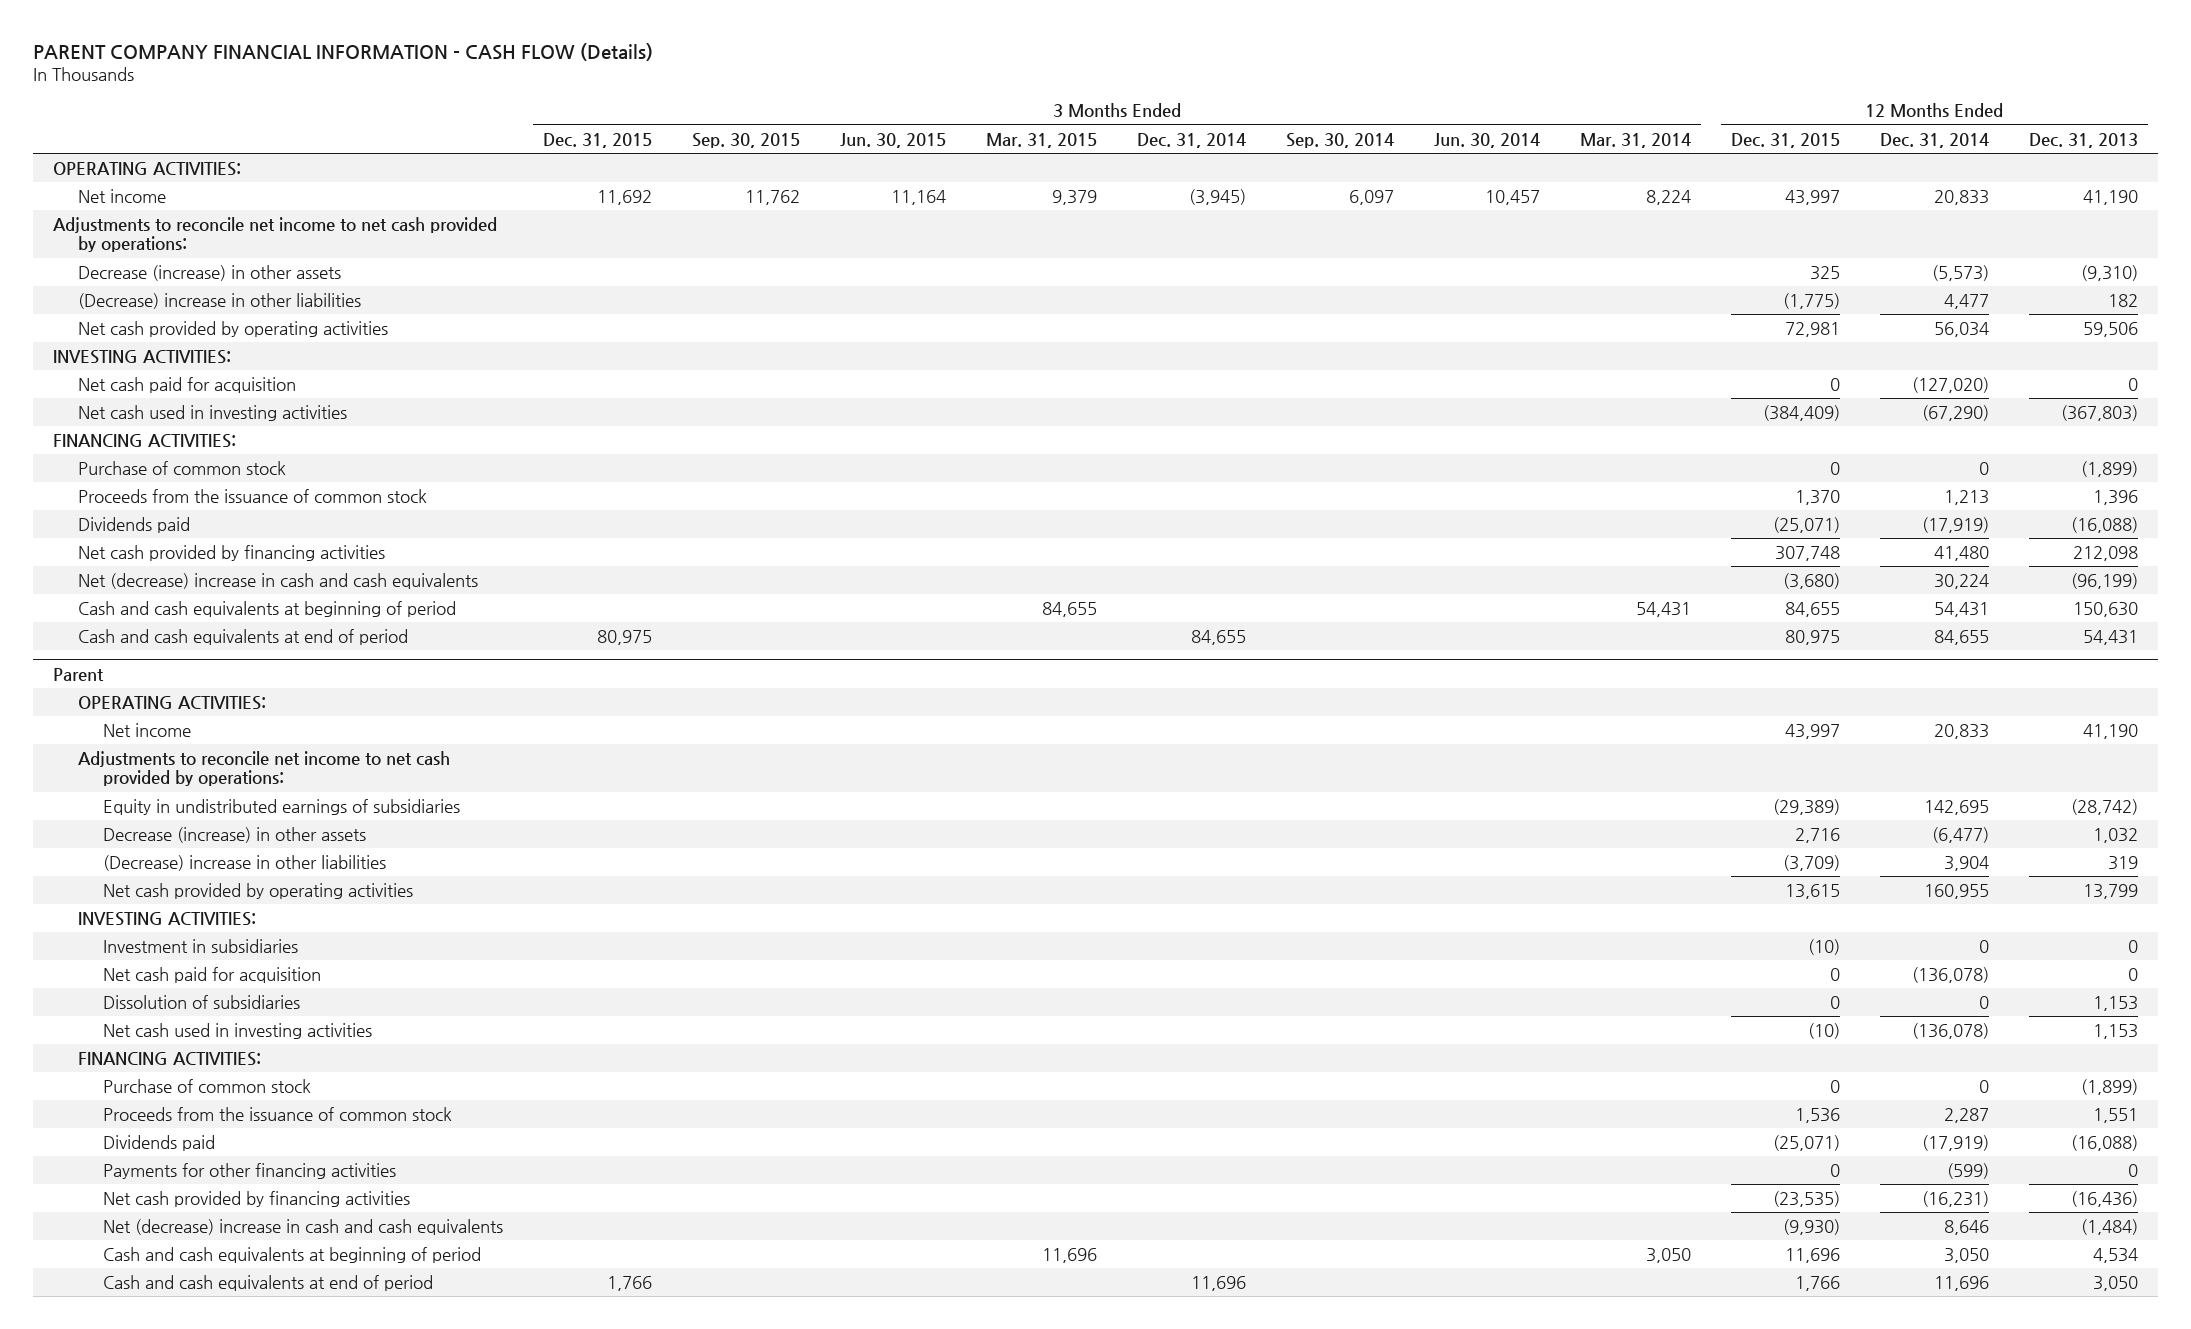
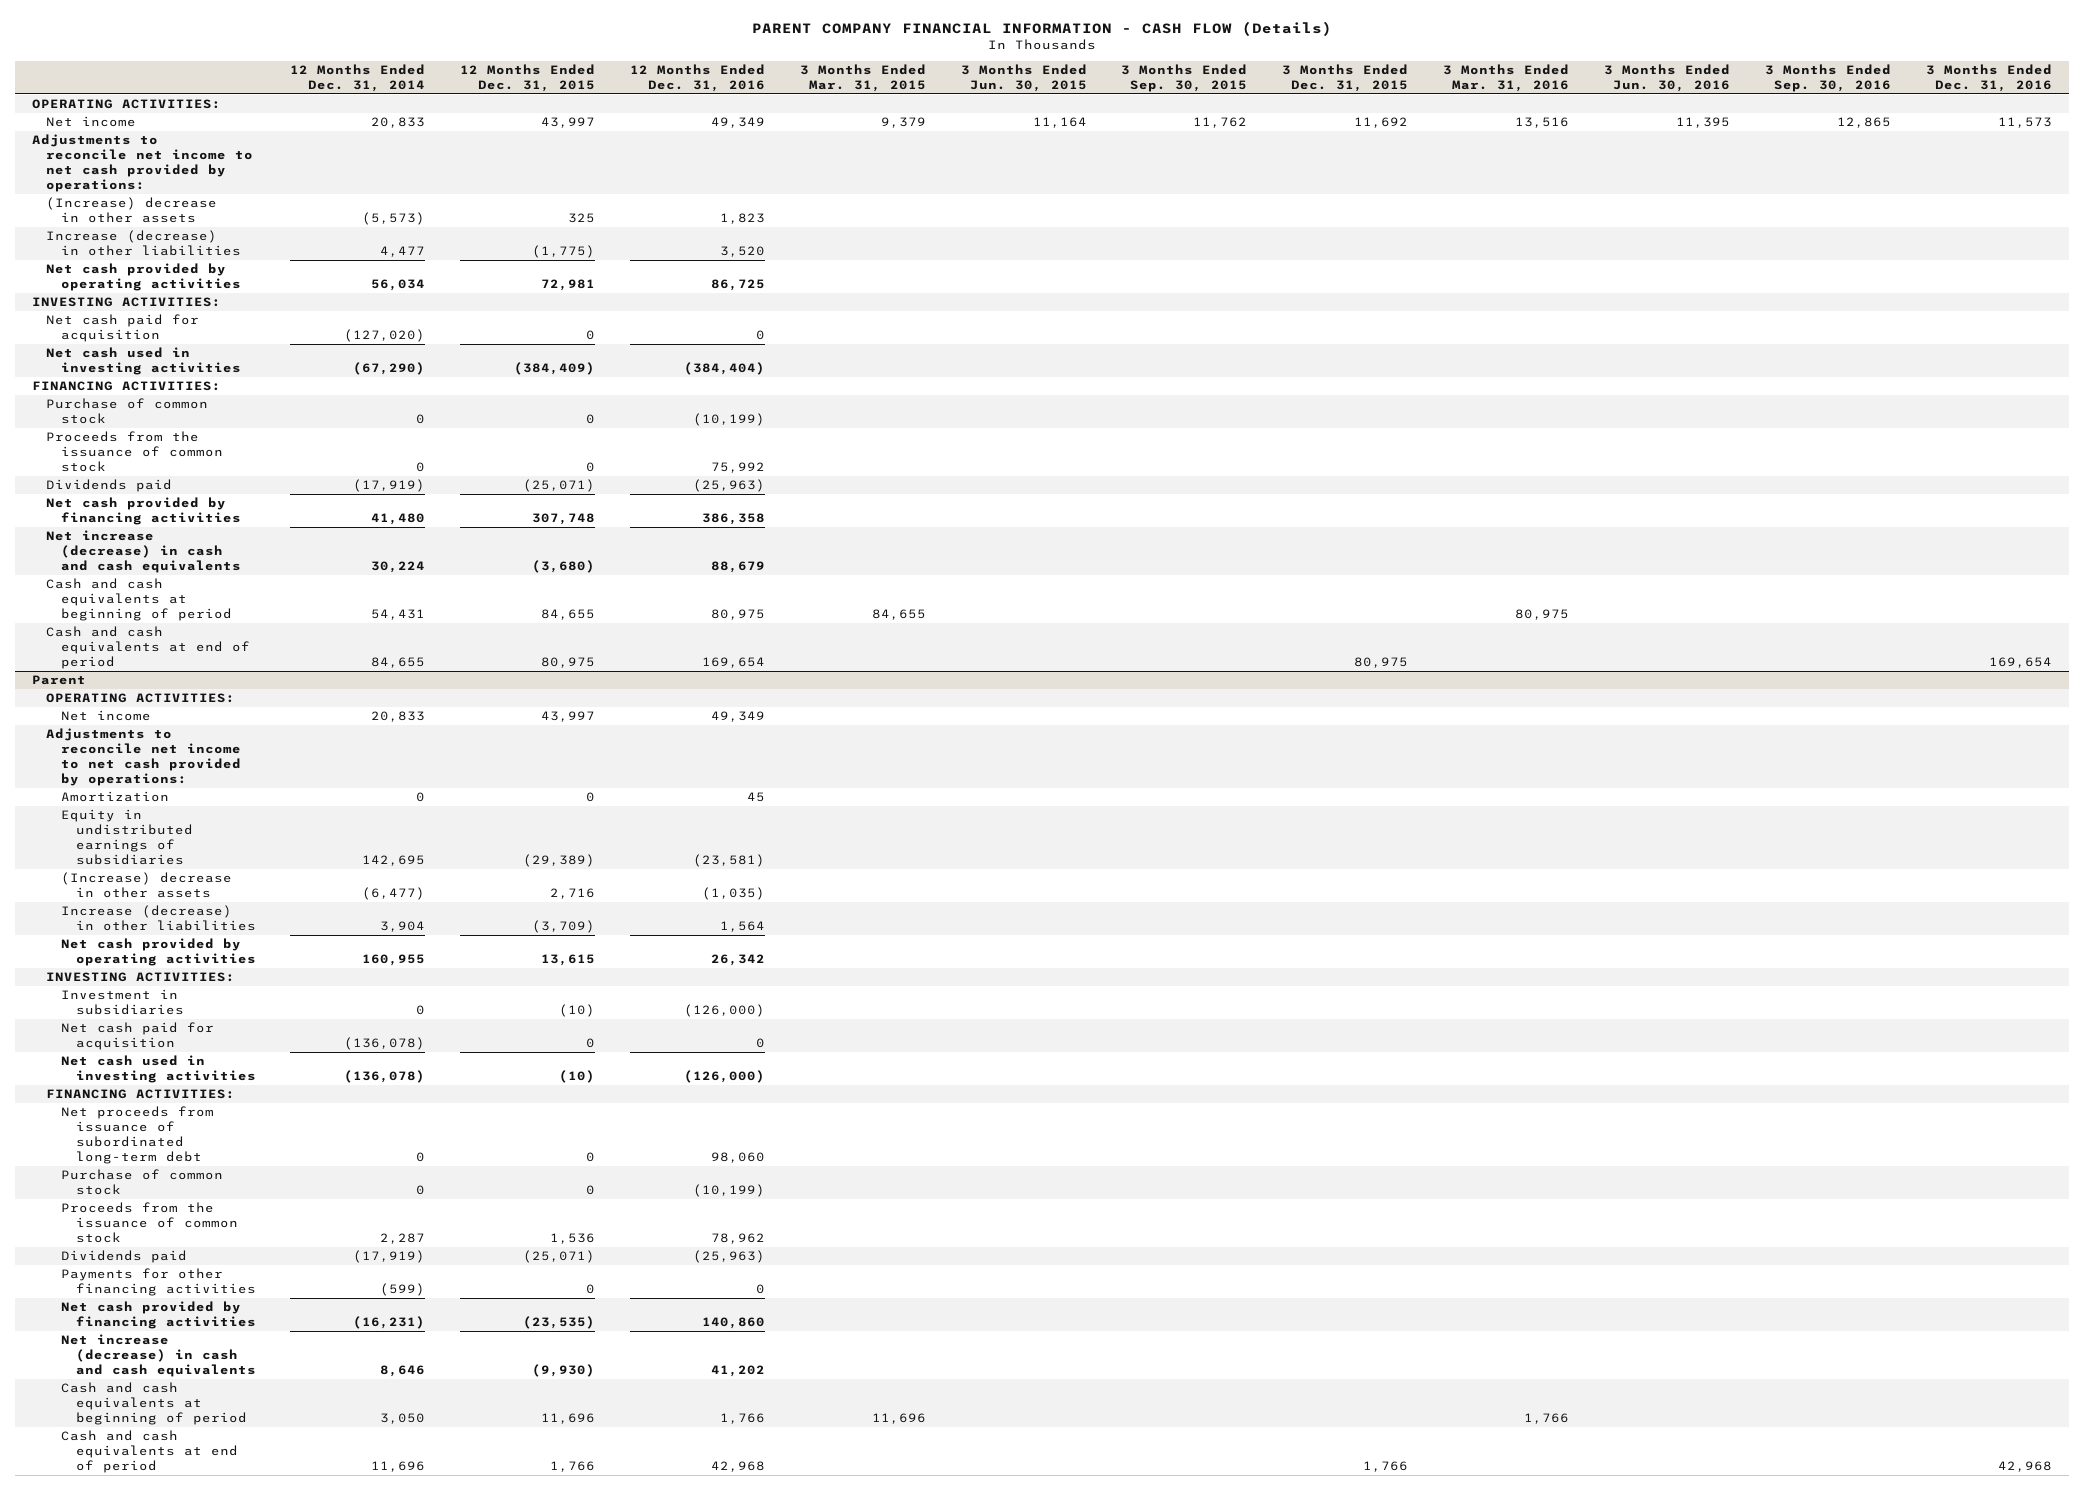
[1136,132,1246,148] Dec. 31, 2014 -> none
[1285,132,1394,148] Sep. 30, 2014 -> none
[1433,132,1540,148] Jun. 30, 2014 -> none
[1579,132,1691,148] Mar. 31, 2014 -> none
[2028,132,2138,148] Dec. 31, 2013 -> none
none -> [630,63,766,92] 12 Months Ended Dec. 31, 2016
none -> [1443,63,1570,92] 3 Months Ended Mar. 31, 2016
none -> [1603,63,1730,92] 3 Months Ended Jun. 30, 2016
none -> [1764,63,1891,92] 3 Months Ended Sep. 30, 2016
none -> [1925,63,2052,92] 3 Months Ended Dec. 31, 2016
[77,264,341,281] Decrease (increase) in other assets -> [46,197,218,224] (Increase) decrease in other assets
[77,292,361,309] (Decrease) increase in other liabilities -> [46,230,242,257] Increase (decrease) in other liabilities
[1794,489,1840,505] 1,370 -> [586,461,596,472] 0
[1943,489,1989,505] 1,213 -> [416,461,426,472] 0
[77,572,478,589] Net (decrease) increase in cash and cash equivalents -> [46,530,242,573] Net increase (decrease) in cash and cash equivalents
none -> [61,791,170,803] Amortization
[102,826,366,843] Decrease (increase) in other assets -> [61,872,233,899] (Increase) decrease in other assets
[102,854,386,871] (Decrease) increase in other liabilities -> [61,905,256,932] Increase (decrease) in other liabilities
[102,994,300,1009] Dissolution of subsidiaries -> none
none -> [61,1106,215,1164] Net proceeds from issuance of subordinated long-term debt
[102,1218,503,1235] Net (decrease) increase in cash and cash equivalents -> [61,1334,256,1377] Net increase (decrease) in cash and cash equivalents

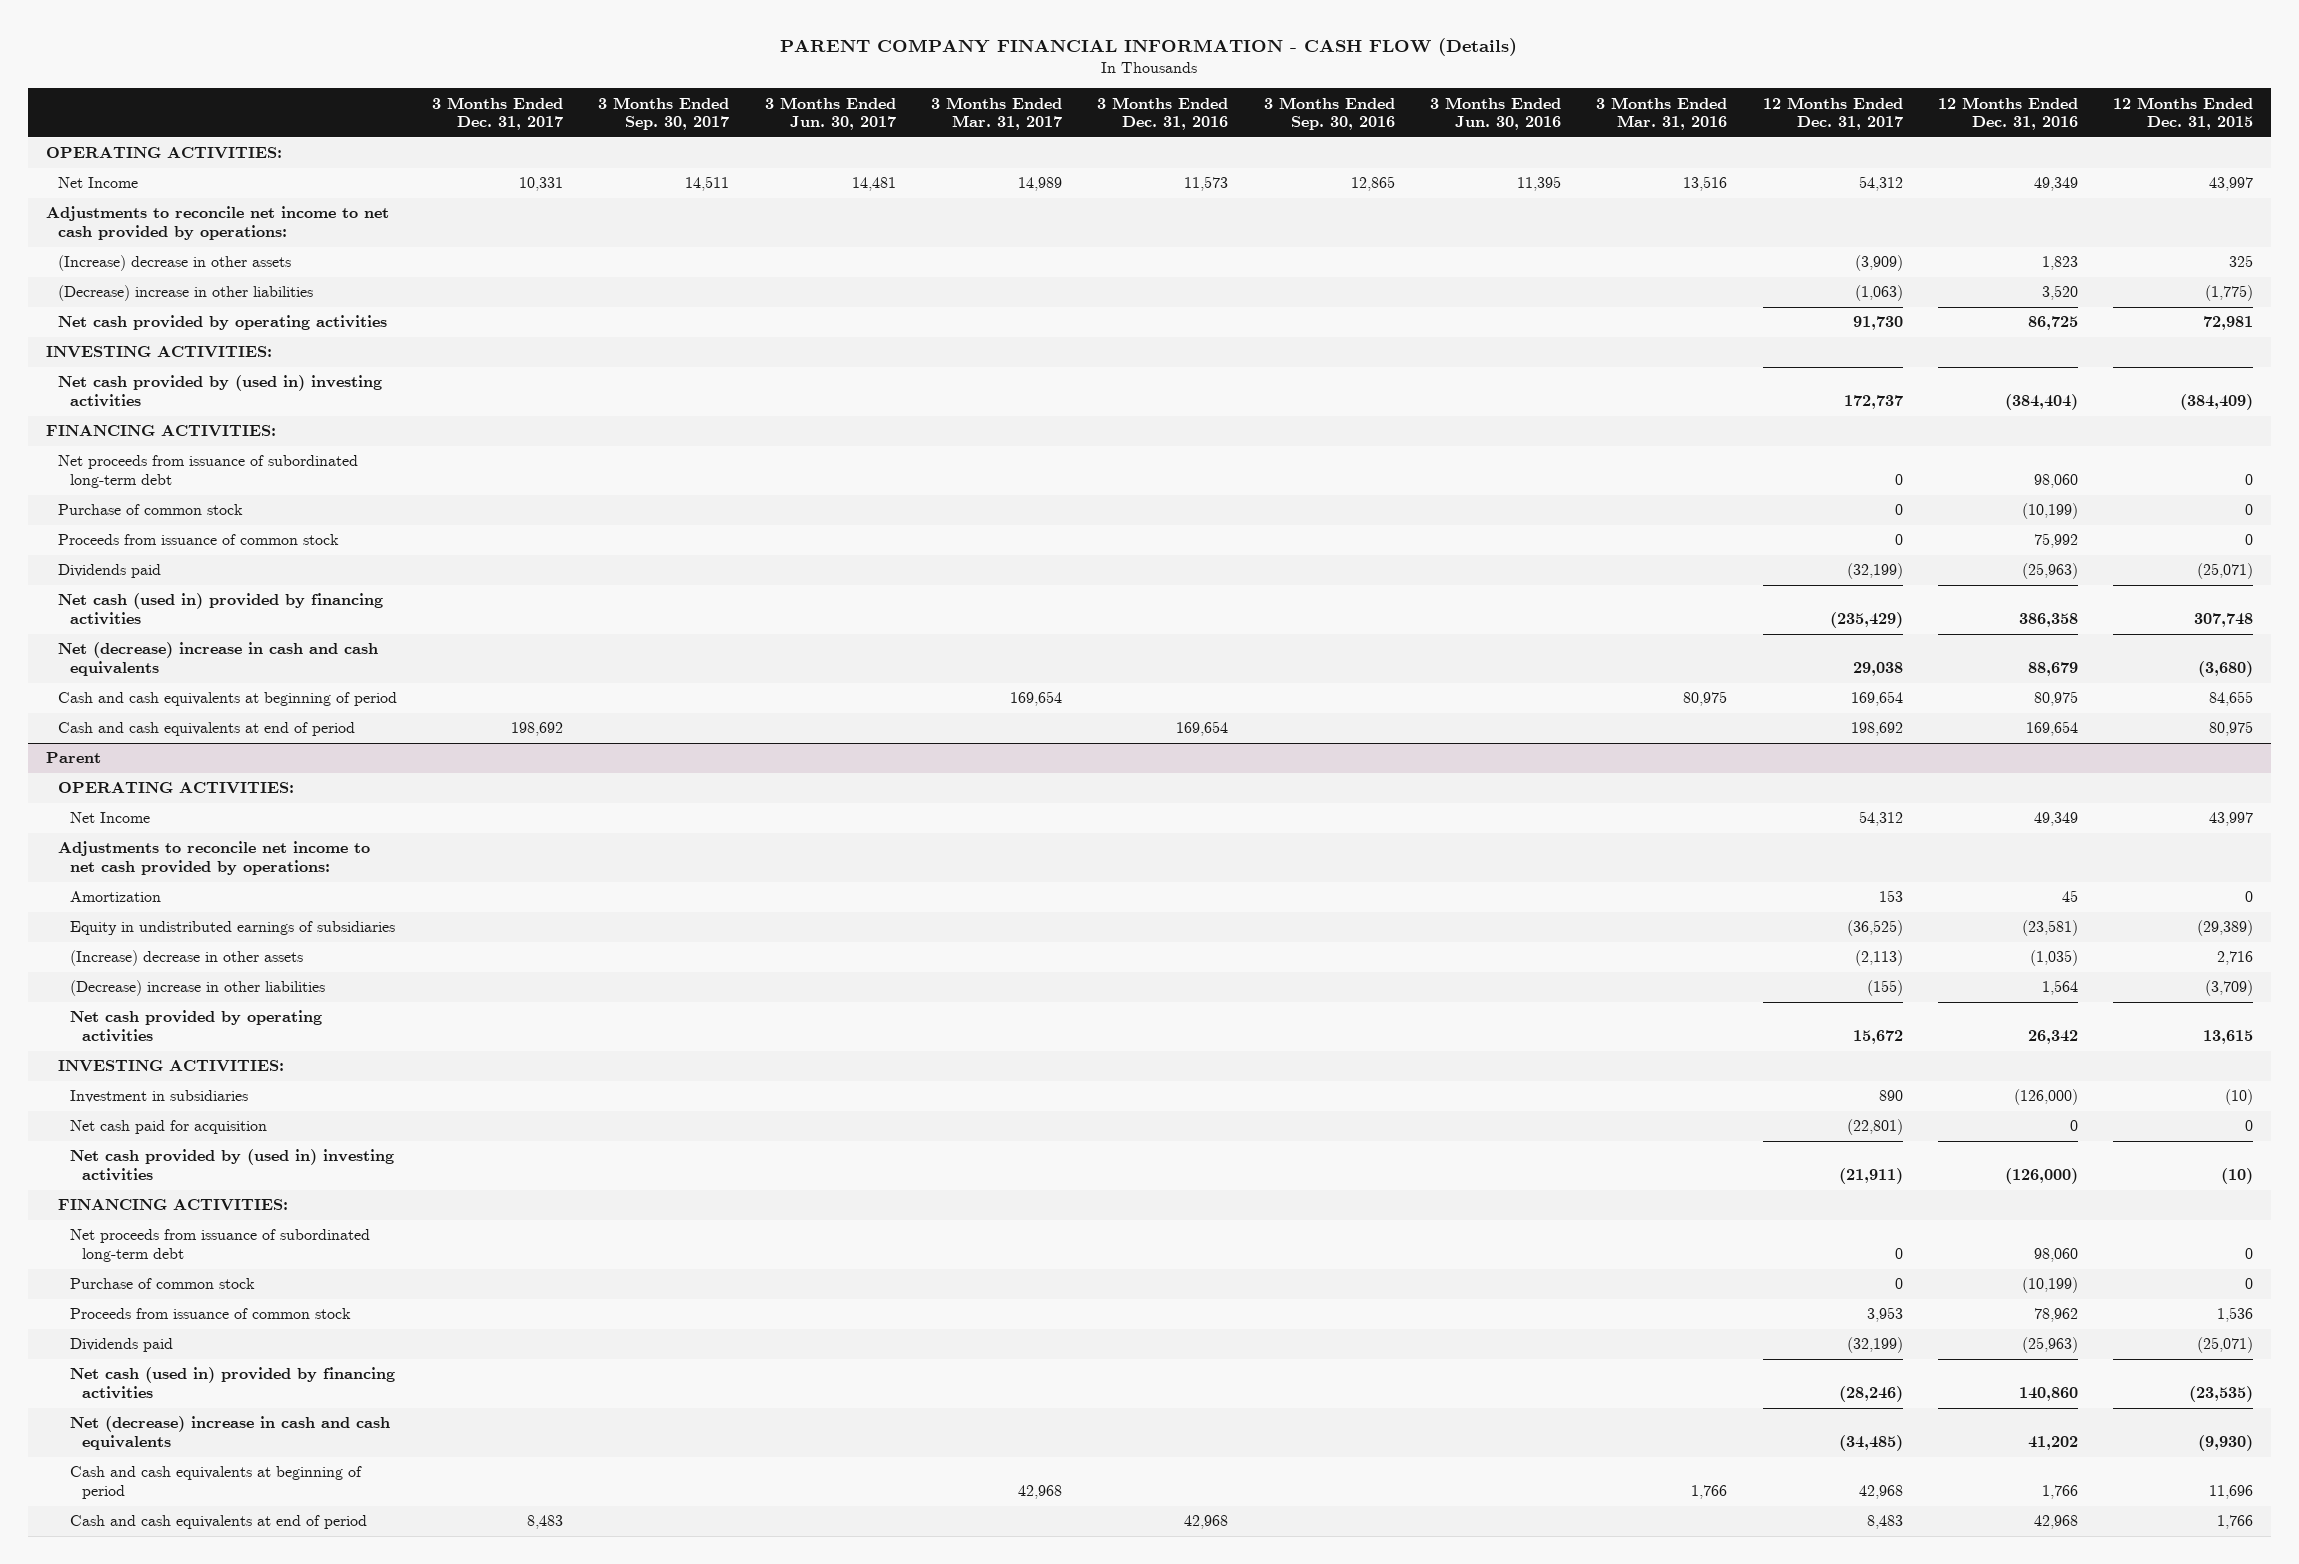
[290,63,426,92] 12 Months Ended Dec. 31, 2014 -> none
[799,63,926,92] 3 Months Ended Mar. 31, 2015 -> none
[960,63,1087,92] 3 Months Ended Jun. 30, 2015 -> none
[1121,63,1248,92] 3 Months Ended Sep. 30, 2015 -> none
[1282,63,1409,92] 3 Months Ended Dec. 31, 2015 -> none
none -> [432,96,564,131] 3 Months Ended Dec. 31, 2017
none -> [598,96,730,131] 3 Months Ended Sep. 30, 2017
none -> [764,96,896,131] 3 Months Ended Jun. 30, 2017
none -> [931,96,1063,131] 3 Months Ended Mar. 31, 2017
none -> [1762,96,1903,131] 12 Months Ended Dec. 31, 2017
[46,116,137,128] Net income -> [57,177,138,189] Net Income
[46,230,242,257] Increase (decrease) in other liabilities -> [57,285,313,302] (Decrease) increase in other liabilities
[46,314,200,343] Net cash paid for acquisition -> none
[46,347,242,376] Net cash used in investing activities -> [57,375,382,408] Net cash provided by (used in) investing activities
none -> [57,455,358,489] Net proceeds from issuance of subordinated long-term debt
[46,431,224,472] Proceeds from the issuance of common stock -> [57,534,339,546] Proceeds from issuance of common stock
[46,497,242,526] Net cash provided by financing activities -> [57,593,383,626] Net cash (used in) provided by financing activities
[46,530,242,573] Net increase (decrease) in cash and cash equivalents -> [57,642,378,677] Net (decrease) increase in cash and cash equivalents
[61,710,152,722] Net income -> [69,812,150,824] Net Income
[61,905,256,932] Increase (decrease) in other liabilities -> [69,980,325,997] (Decrease) increase in other liabilities
[61,1055,256,1084] Net cash used in investing activities -> [69,1149,394,1182] Net cash provided by (used in) investing activities
[61,1202,238,1243] Proceeds from the issuance of common stock -> [69,1308,351,1320] Proceeds from issuance of common stock
[61,1268,256,1297] Payments for other financing activities -> none
[61,1301,256,1330] Net cash provided by financing activities -> [69,1367,395,1400] Net cash (used in) provided by financing activities
[61,1334,256,1377] Net increase (decrease) in cash and cash equivalents -> [69,1416,390,1451] Net (decrease) increase in cash and cash equivalents

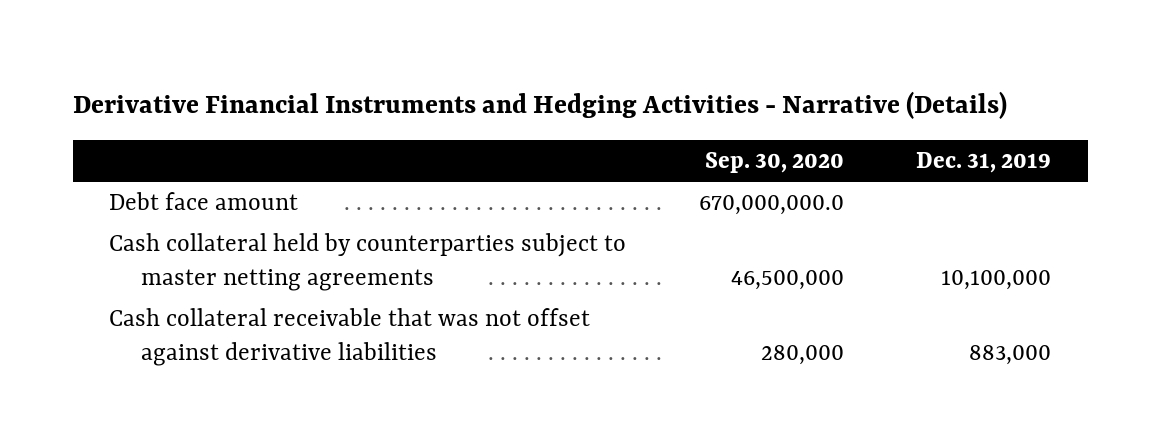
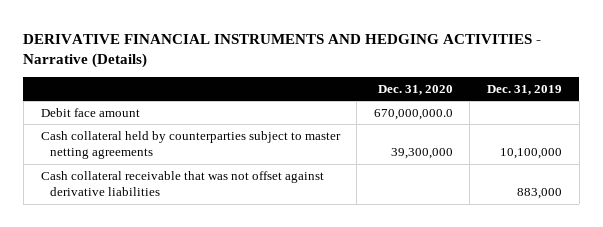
[72,91,1007,120] Derivative Financial Instruments and Hedging Activities - Narrative (Details) -> [23,33,542,68] DERIVATIVE FINANCIAL INSTRUMENTS AND HEDGING ACTIVITIES - Narrative (Details)
[704,151,844,173] Sep. 30, 2020 -> none
none -> [377,84,453,95] Dec. 31, 2020
[108,192,298,211] Debt face amount -> [40,107,140,117] Debit face amount

